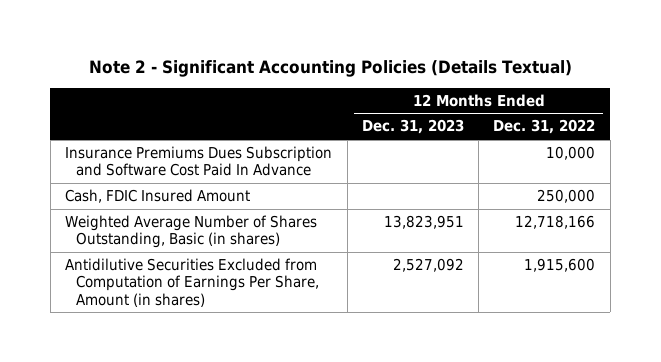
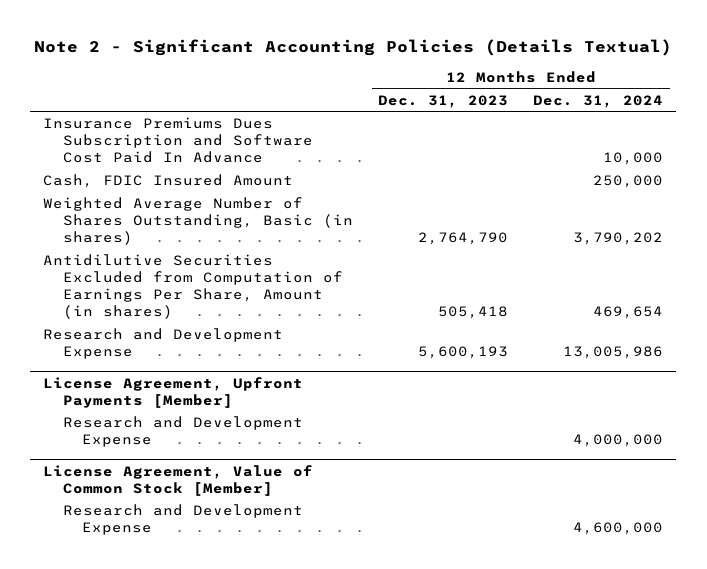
[493,119,596,135] Dec. 31, 2022 -> none
none -> [533,94,664,108] Dec. 31, 2024
[383,215,464,230] 13,823,951 -> [418,232,509,246] 2,764,790
[392,258,464,273] 2,527,092 -> [438,305,509,319] 505,418
none -> [43,328,284,360] Research and Development Expense
none -> [43,376,304,408] License Agreement, Upfront Payments [Member]
none -> [62,416,303,448] Research and Development Expense
none -> [43,464,314,496] License Agreement, Value of Common Stock [Member]
none -> [62,504,303,536] Research and Development Expense

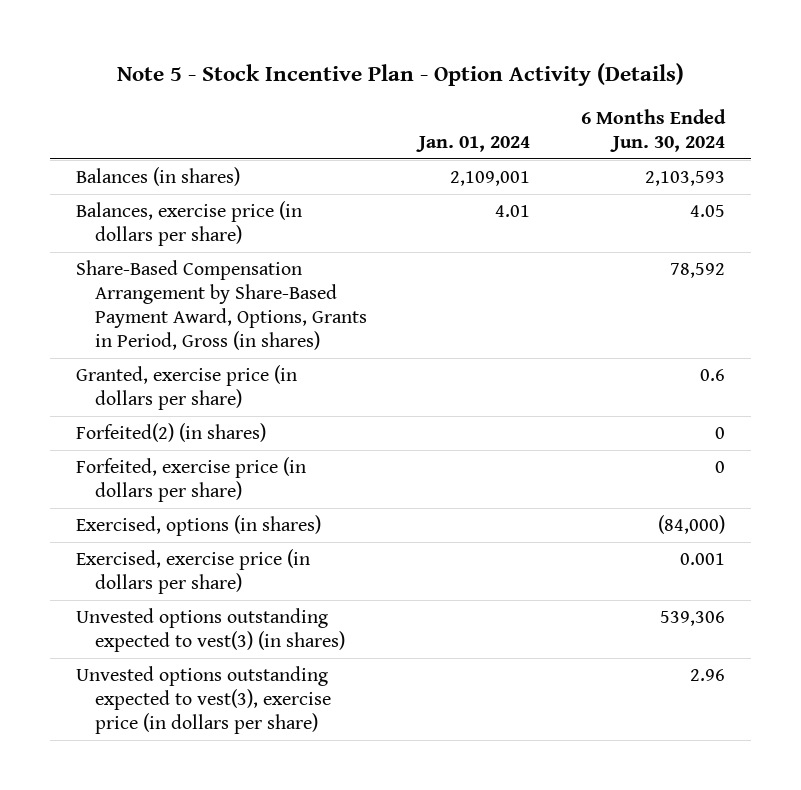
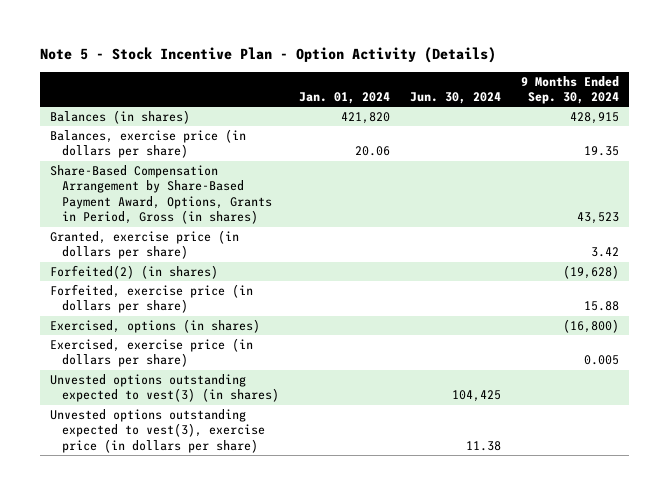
[581,109,727,153] 6 Months Ended Jun. 30, 2024 -> none
none -> [409,92,501,105] Jun. 30, 2024
none -> [520,75,619,105] 9 Months Ended Sep. 30, 2024
[449,171,530,187] 2,109,001 -> [340,111,390,124] 421,820
[494,205,530,218] 4.01 -> [354,146,390,157] 20.06

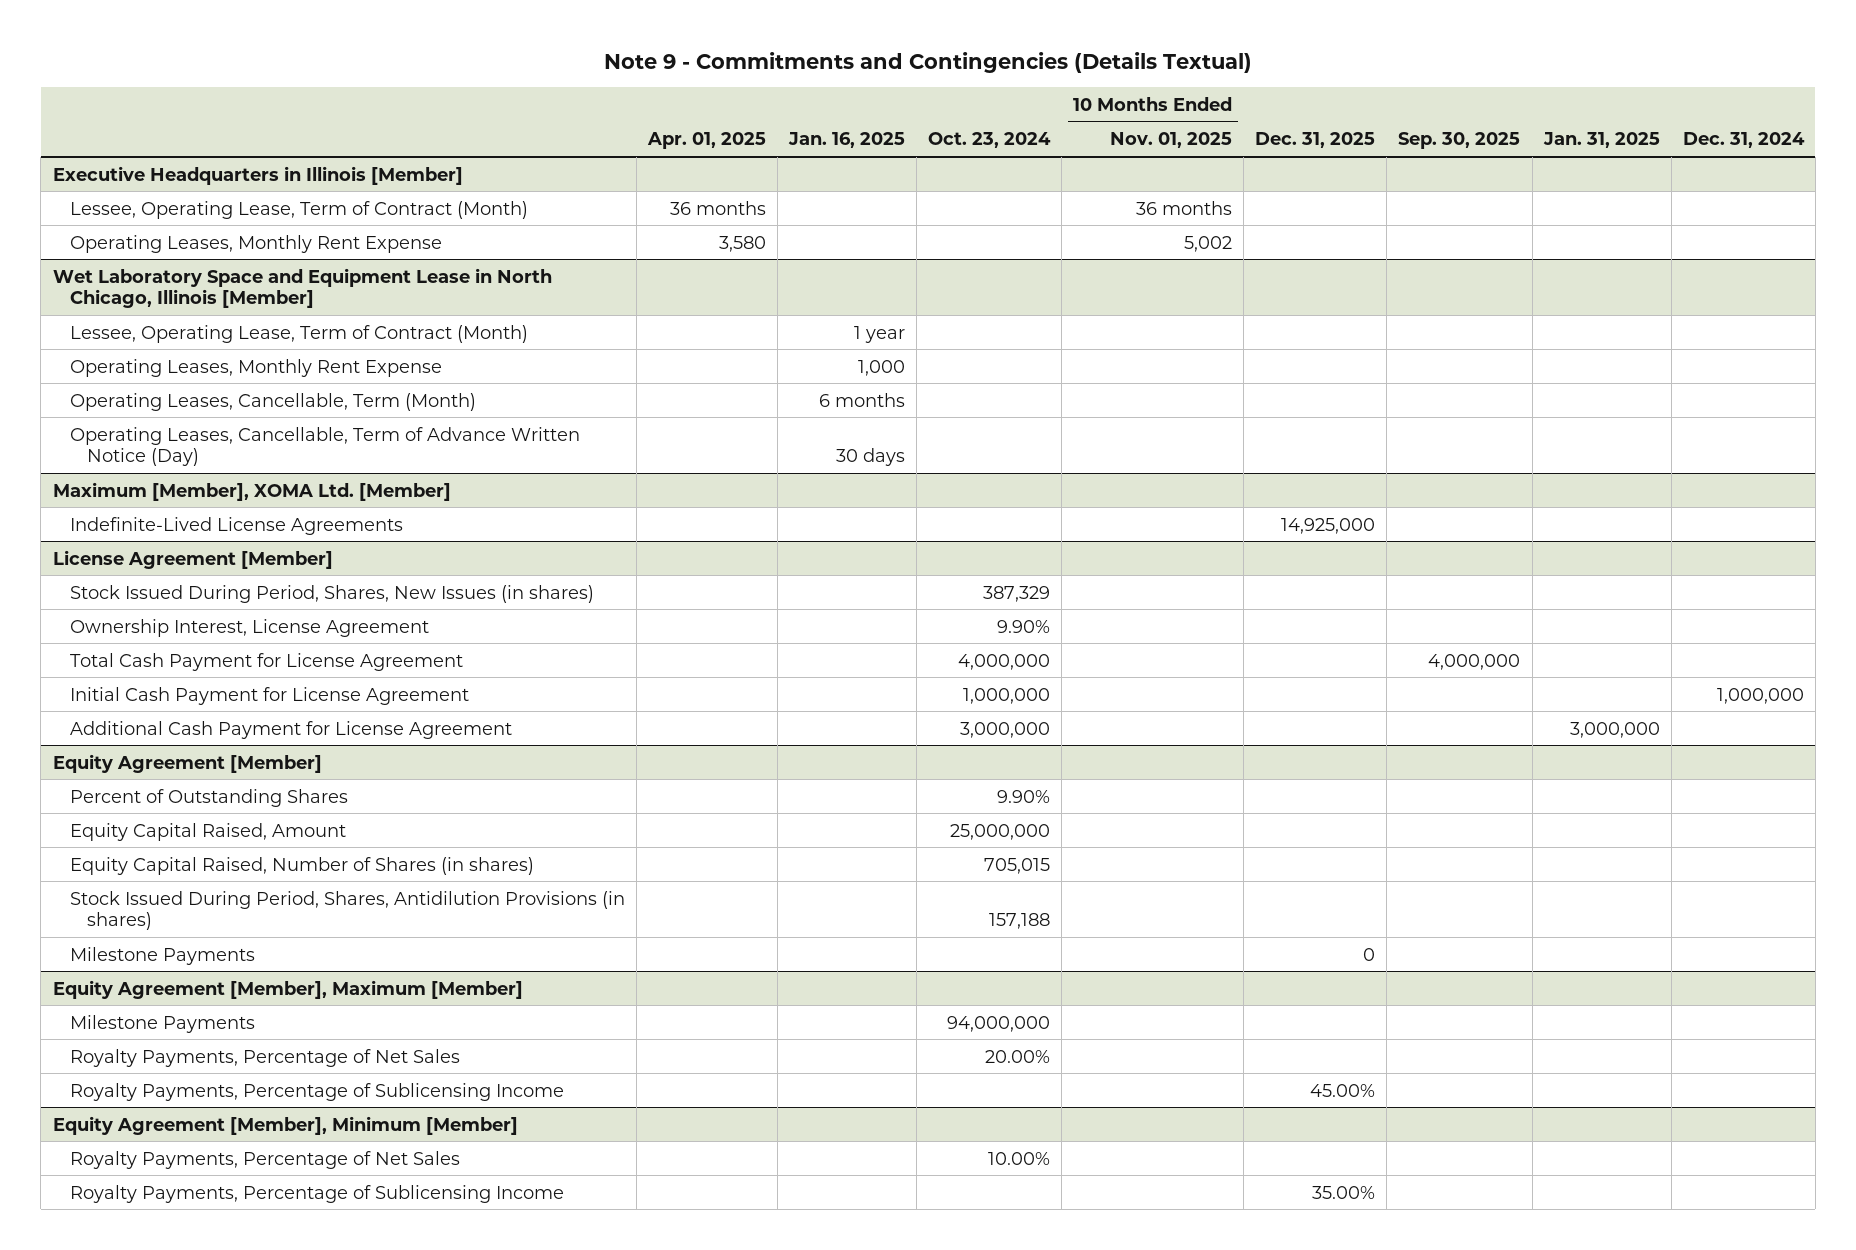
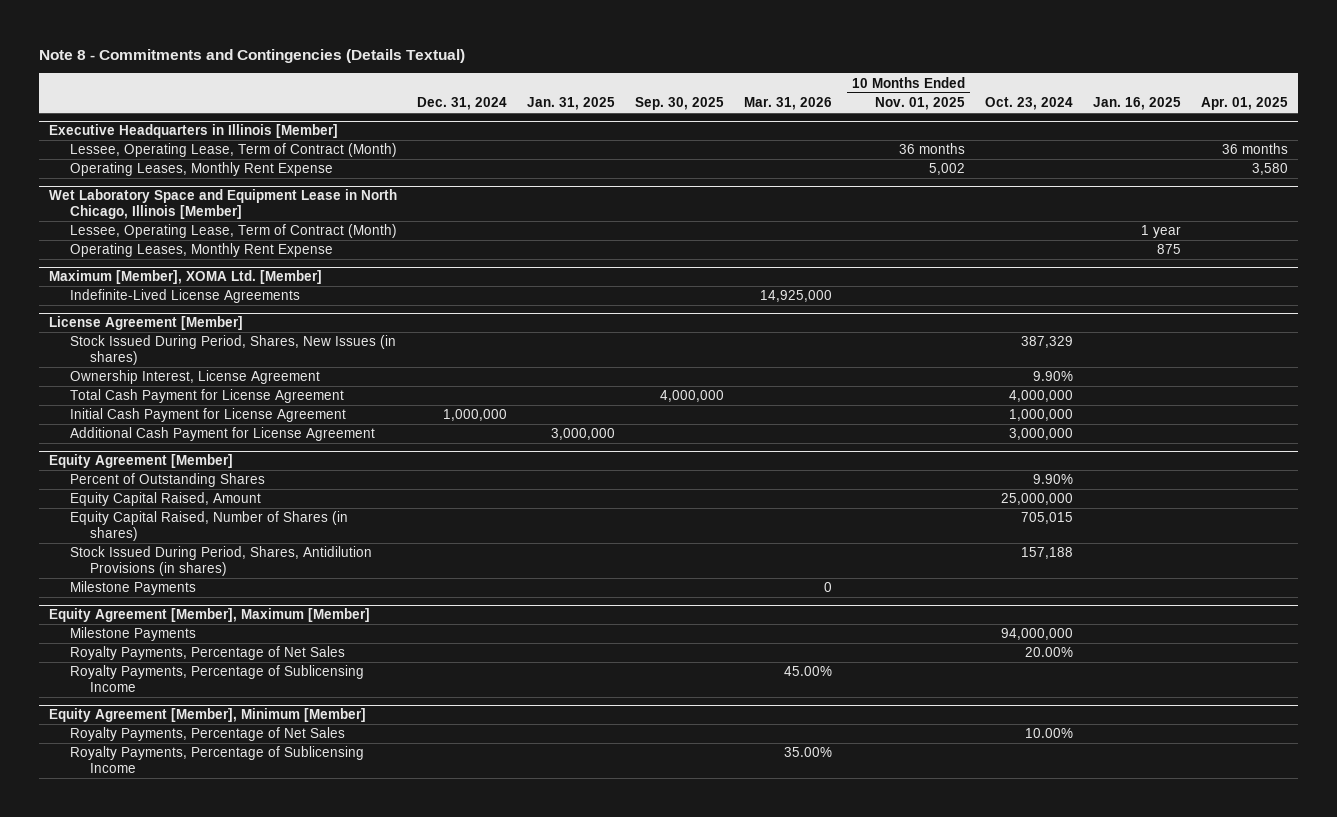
[604,52,1253,74] Note 9 - Commitments and Contingencies (Details Textual) -> [39,48,466,63] Note 8 - Commitments and Contingencies (Details Textual)
[1255,132,1376,149] Dec. 31, 2025 -> none
none -> [744,97,833,111] Mar. 31, 2026
[69,392,476,411] Operating Leases, Cancellable, Term (Month) -> none
[69,426,580,467] Operating Leases, Cancellable, Term of Advance Written Notice (Day) -> none
[858,359,906,376] 1,000 -> [1157,244,1182,255] 875

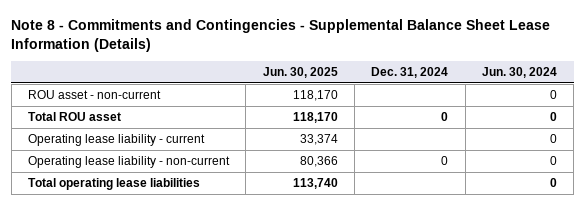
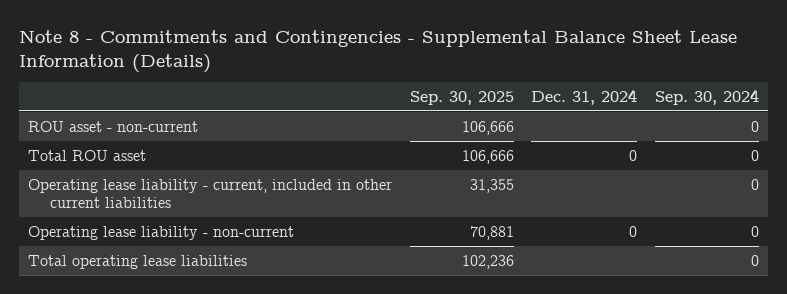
[262,67,338,79] Jun. 30, 2025 -> none
[481,67,557,79] Jun. 30, 2024 -> none
none -> [409,90,514,105] Sep. 30, 2025
none -> [655,88,760,105] Sep. 30, 2024
[27,134,205,147] Operating lease liability - current -> [27,178,392,209] Operating lease liability - current, included in other current liabilities

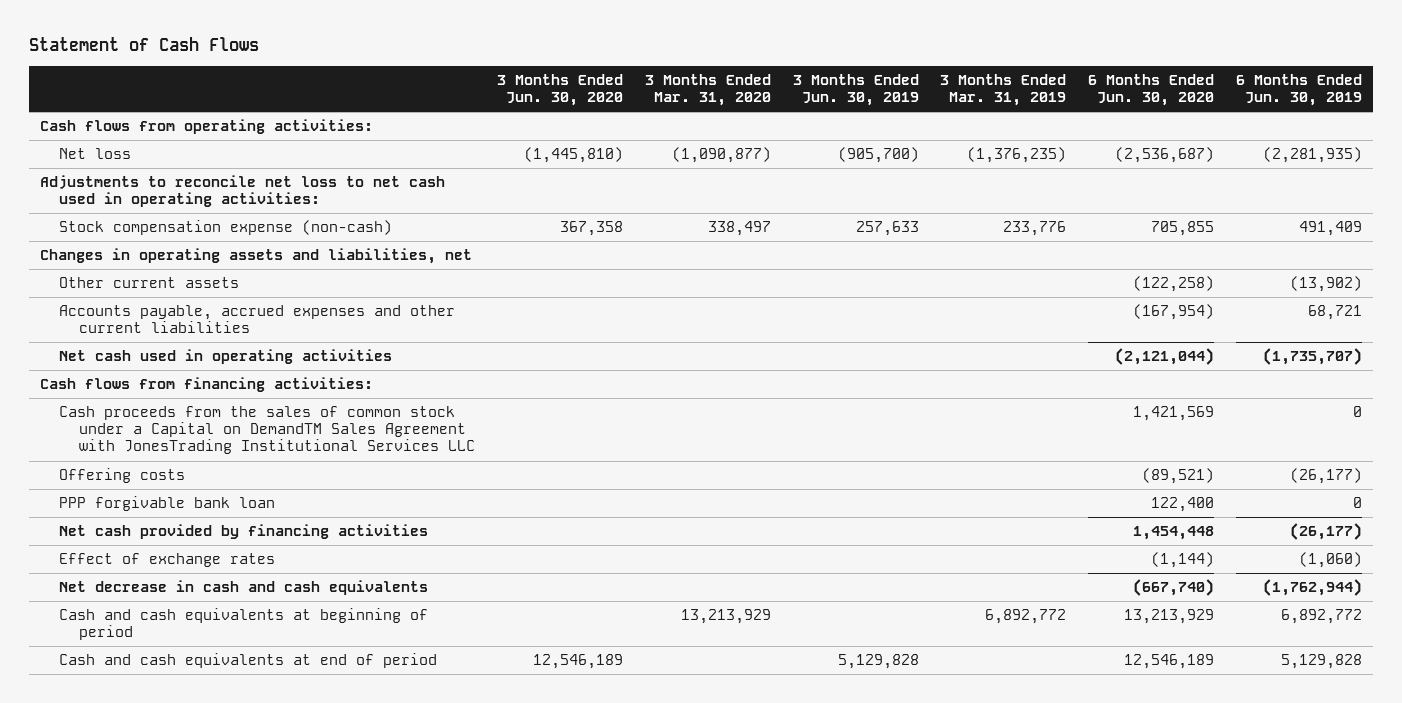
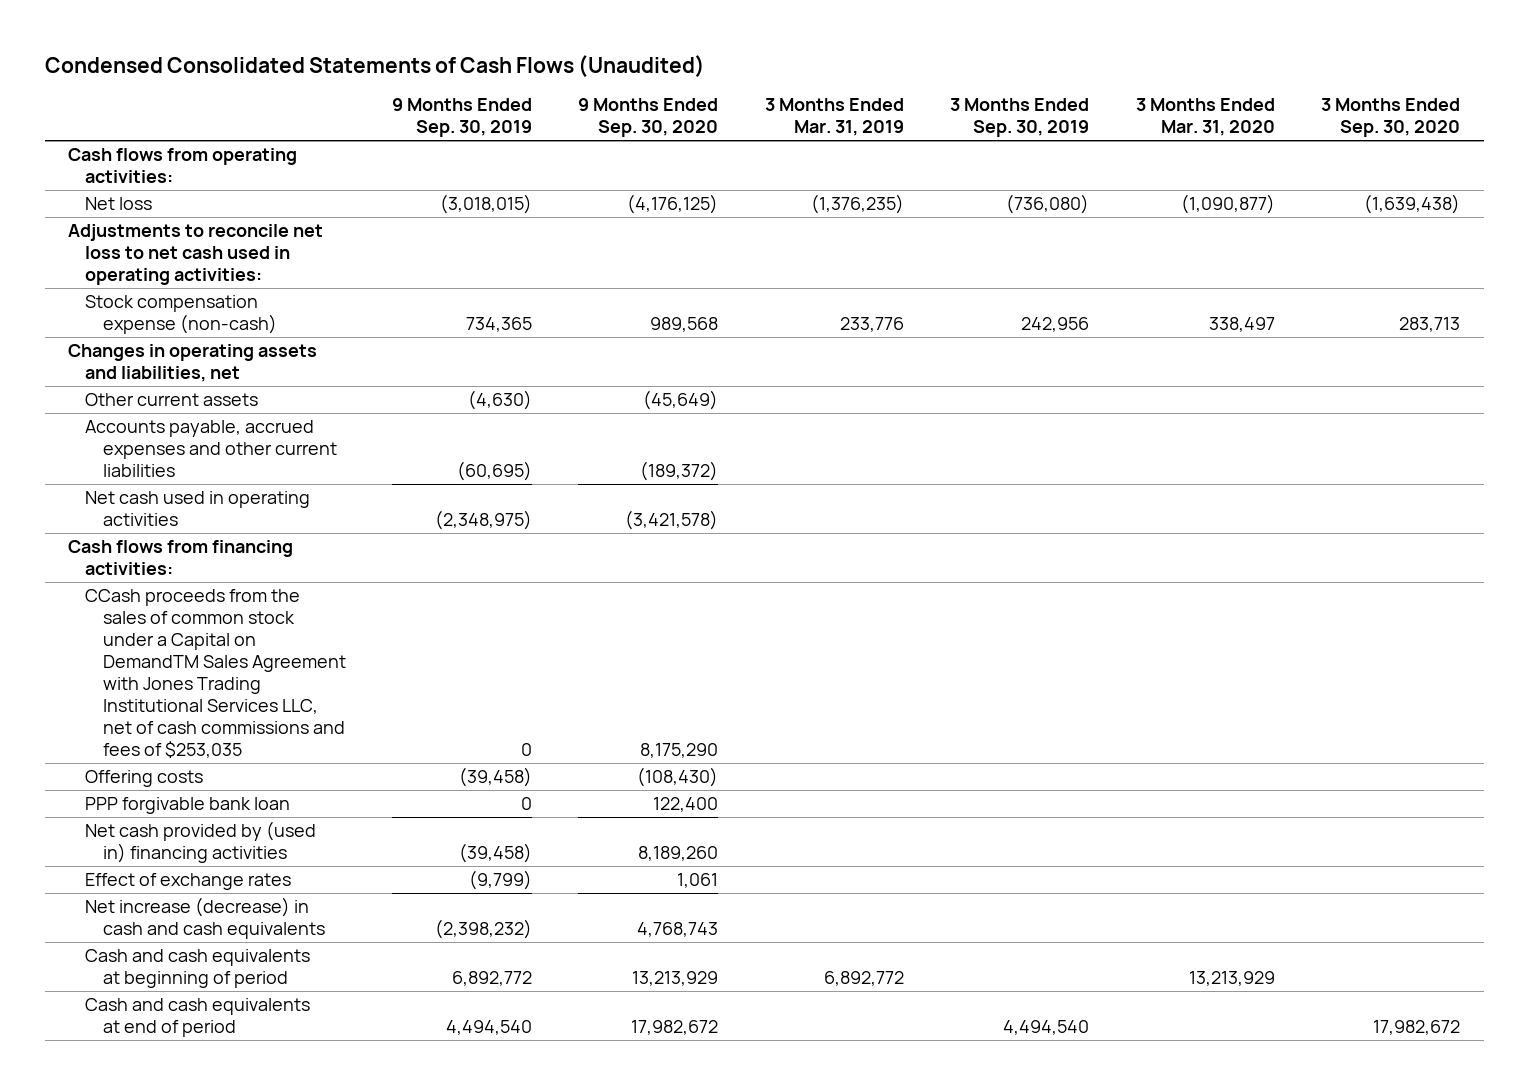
[28,37,259,52] Statement of Cash Flows -> [44,54,705,77] Condensed Consolidated Statements of Cash Flows (Unaudited)
[496,73,623,106] 3 Months Ended Jun. 30, 2020 -> none
[792,73,919,106] 3 Months Ended Jun. 30, 2019 -> none
[1088,73,1215,106] 6 Months Ended Jun. 30, 2020 -> none
[1236,73,1363,106] 6 Months Ended Jun. 30, 2019 -> none
none -> [392,98,533,138] 9 Months Ended Sep. 30, 2019
none -> [578,98,719,138] 9 Months Ended Sep. 30, 2020
none -> [950,98,1090,138] 3 Months Ended Sep. 30, 2019
none -> [1321,98,1461,138] 3 Months Ended Sep. 30, 2020
[59,406,475,455] Cash proceeds from the sales of common stock under a Capital on DemandTM Sales Agreement with JonesTrading Institutional Services LLC -> [85,589,346,759] CCash proceeds from the sales of common stock under a Capital on DemandTM Sales Agreement with Jones Trading Institutional Services LLC, net of cash commissions and fees of $253,035
[59,524,429,540] Net cash provided by financing activities -> [85,821,317,864] Net cash provided by (used in) financing activities
[59,580,429,596] Net decrease in cash and cash equivalents -> [85,897,325,940] Net increase (decrease) in cash and cash equivalents

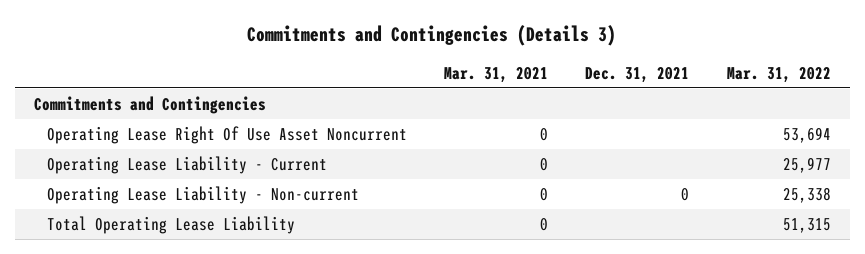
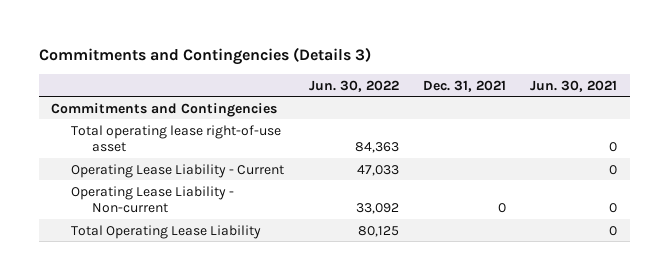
[444,66,549,83] Mar. 31, 2021 -> none
[726,66,831,83] Mar. 31, 2022 -> none
none -> [308,79,399,92] Jun. 30, 2022
none -> [530,79,618,92] Jun. 30, 2021
[46,125,407,144] Operating Lease Right Of Use Asset Noncurrent -> [71,124,282,152] Total operating lease right-of-use asset

